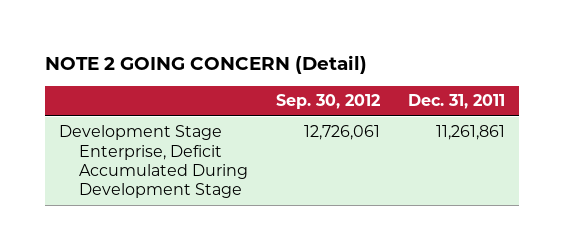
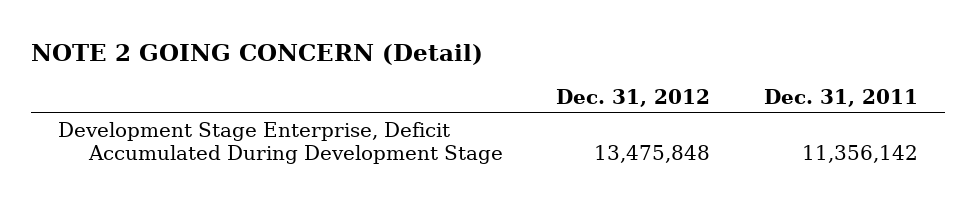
[276,94,381,110] Sep. 30, 2012 -> none
none -> [556,88,711,107] Dec. 31, 2012
[435,125,505,141] 11,261,861 -> [802,145,919,164] 11,356,142

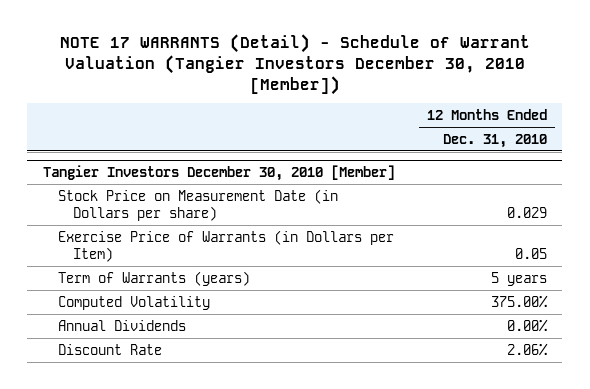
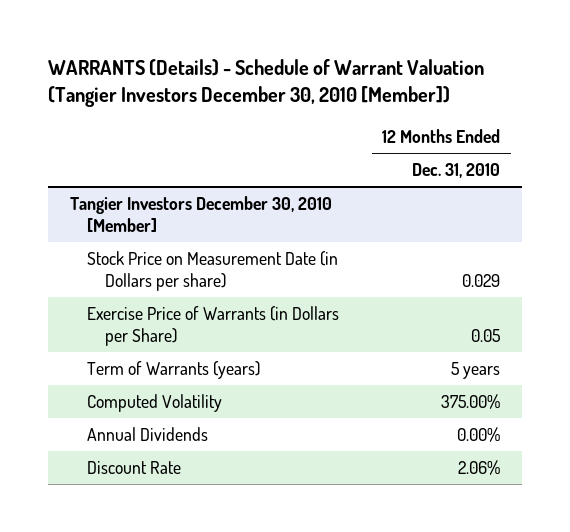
[59,34,530,95] NOTE 17 WARRANTS (Detail) - Schedule of Warrant Valuation (Tangier Investors December 30, 2010 [Member]) -> [48,59,485,108] WARRANTS (Details) - Schedule of Warrant Valuation (Tangier Investors December 30, 2010 [Member])
[58,229,395,262] Exercise Price of Warrants (in Dollars per Item) -> [87,305,340,346] Exercise Price of Warrants (in Dollars per Share)

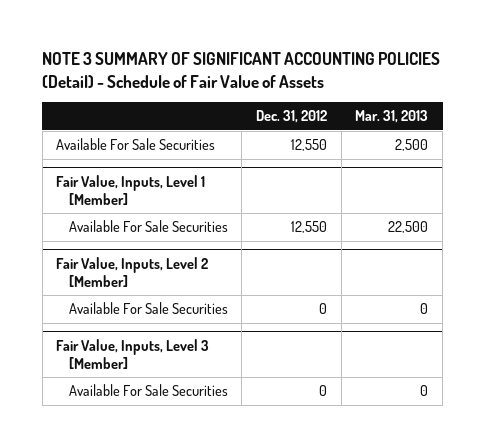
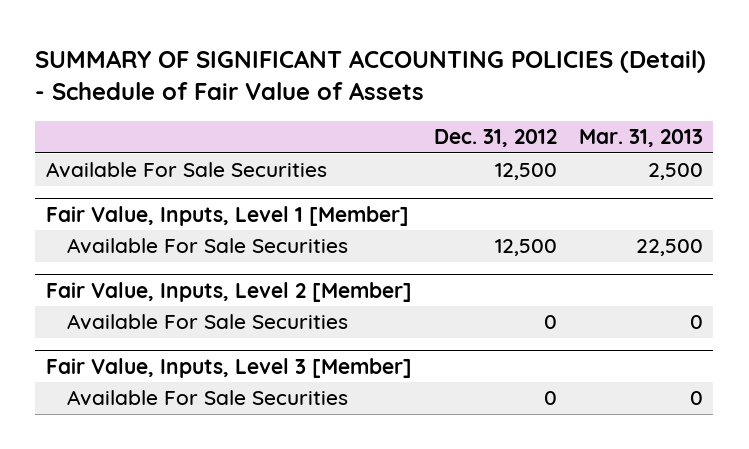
[42,51,441,88] NOTE 3 SUMMARY OF SIGNIFICANT ACCOUNTING POLICIES (Detail) - Schedule of Fair Value of Assets -> [35,49,707,101] SUMMARY OF SIGNIFICANT ACCOUNTING POLICIES (Detail) - Schedule of Fair Value of Assets
[290,139,327,152] 12,550 -> [494,163,557,181] 12,500
[290,221,327,234] 12,550 -> [494,239,557,257] 12,500

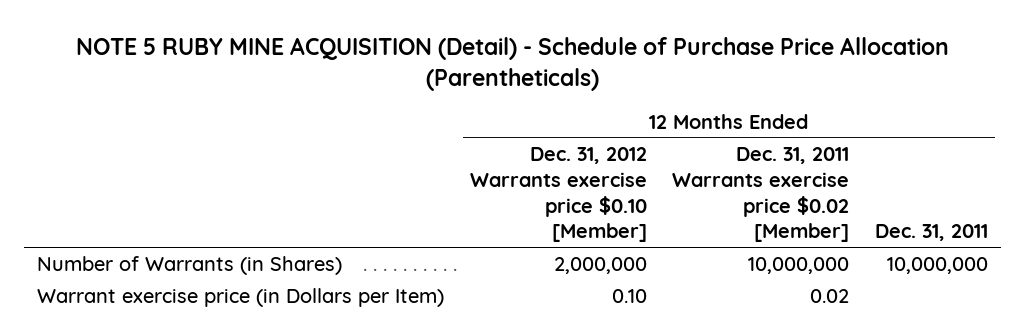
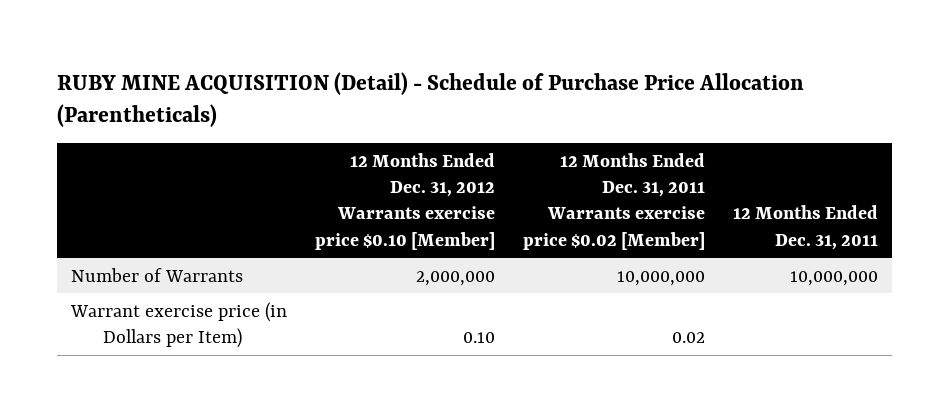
[75,36,949,91] NOTE 5 RUBY MINE ACQUISITION (Detail) - Schedule of Purchase Price Allocation (Parentheticals) -> [56,71,804,128] RUBY MINE ACQUISITION (Detail) - Schedule of Purchase Price Allocation (Parentheticals)
[36,256,342,276] Number of Warrants (in Shares) -> [70,267,243,282] Number of Warrants

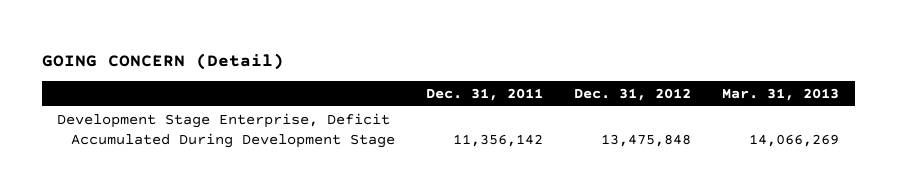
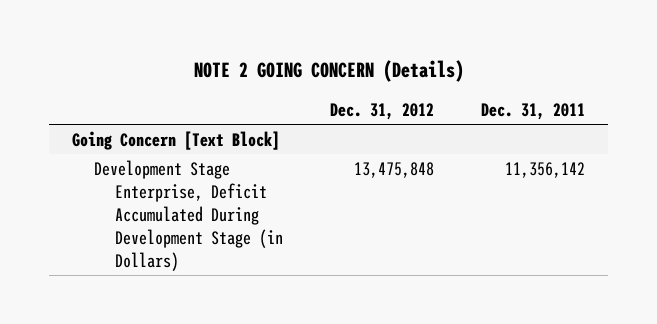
[41,52,284,70] GOING CONCERN (Detail) -> [193,59,464,82] NOTE 2 GOING CONCERN (Details)
[722,88,840,102] Mar. 31, 2013 -> none
none -> [72,130,281,150] Going Concern [Text Block]
[57,112,395,148] Development Stage Enterprise, Deficit Accumulated During Development Stage -> [93,159,284,271] Development Stage Enterprise, Deficit Accumulated During Development Stage (in Dollars)

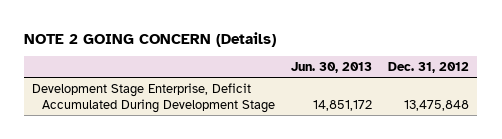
[480,102,585,120] Dec. 31, 2011 -> none
none -> [290,61,372,73] Jun. 30, 2013
[72,130,281,150] Going Concern [Text Block] -> none
[93,159,284,271] Development Stage Enterprise, Deficit Accumulated During Development Stage (in Dollars) -> [32,82,275,113] Development Stage Enterprise, Deficit Accumulated During Development Stage

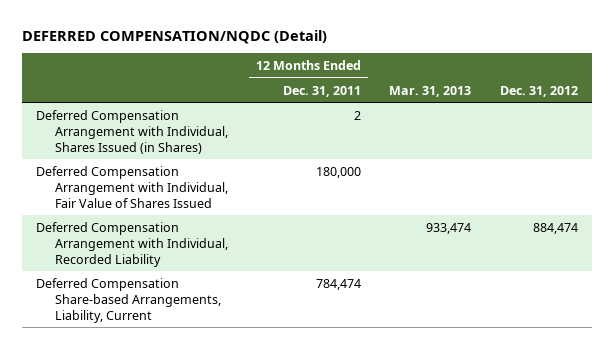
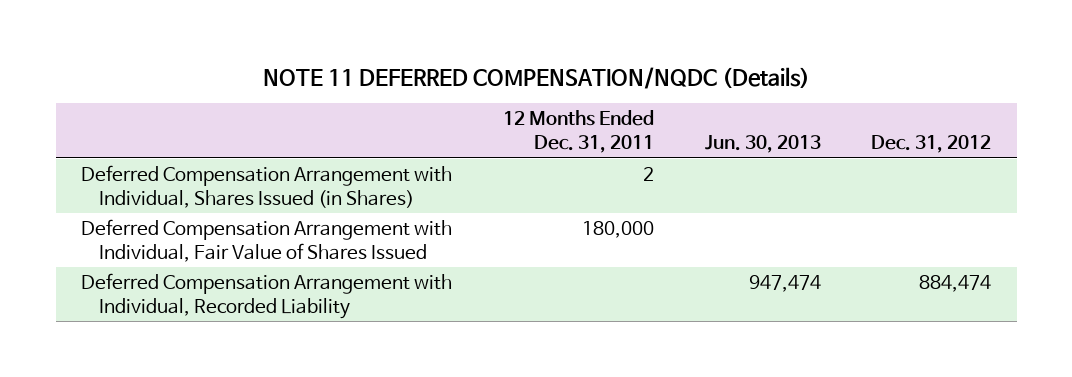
[21,29,327,44] DEFERRED COMPENSATION/NQDC (Detail) -> [263,66,811,89] NOTE 11 DEFERRED COMPENSATION/NQDC (Details)
[389,85,472,97] Mar. 31, 2013 -> none
none -> [704,135,821,154] Jun. 30, 2013
[35,277,222,323] Deferred Compensation Share-based Arrangements, Liability, Current -> none

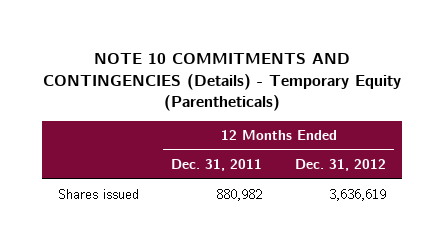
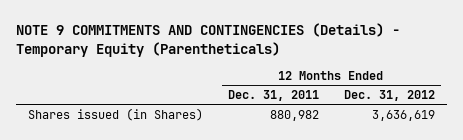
[42,52,401,112] NOTE 10 COMMITMENTS AND CONTINGENCIES (Details) - Temporary Equity (Parentheticals) -> [16,22,401,57] NOTE 9 COMMITMENTS AND CONTINGENCIES (Details) - Temporary Equity (Parentheticals)
[58,189,140,200] Shares issued -> [28,108,204,122] Shares issued (in Shares)

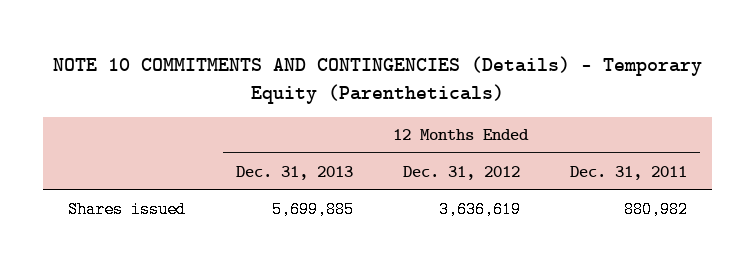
[16,22,401,57] NOTE 9 COMMITMENTS AND CONTINGENCIES (Details) - Temporary Equity (Parentheticals) -> [52,56,702,104] NOTE 10 COMMITMENTS AND CONTINGENCIES (Details) - Temporary Equity (Parentheticals)
none -> [235,165,353,180] Dec. 31, 2013
[28,108,204,122] Shares issued (in Shares) -> [68,200,187,218] Shares issued

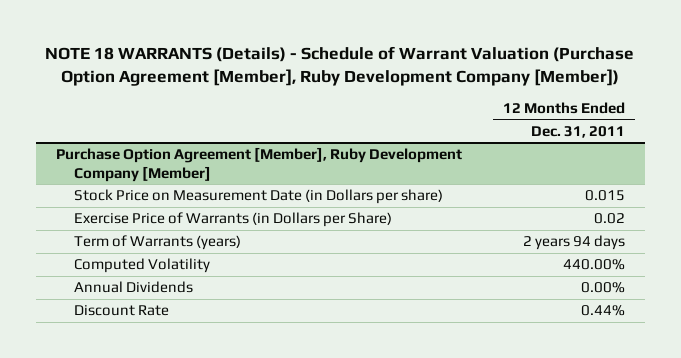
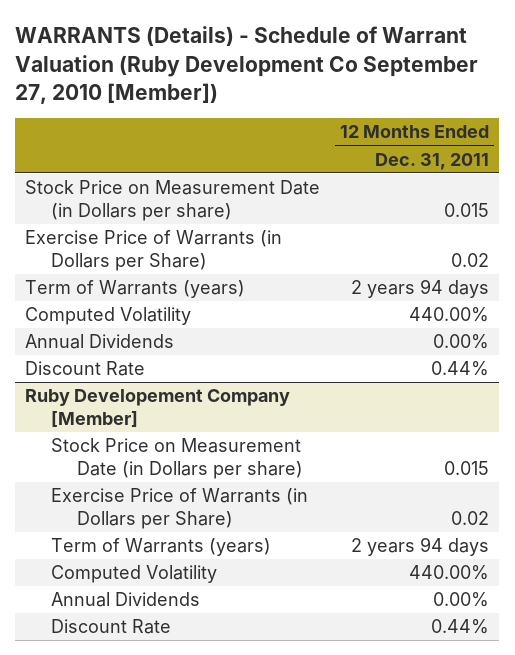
[45,45,635,87] NOTE 18 WARRANTS (Details) - Schedule of Warrant Valuation (Purchase Option Agreement [Member], Ruby Development Company [Member]) -> [15,26,479,104] WARRANTS (Details) - Schedule of Warrant Valuation (Ruby Development Co September 27, 2010 [Member])
[56,147,463,182] Purchase Option Agreement [Member], Ruby Development Company [Member] -> none
none -> [25,389,291,429] Ruby Developement Company [Member]
none -> [51,438,304,480] Stock Price on Measurement Date (in Dollars per share)
none -> [51,488,309,530] Exercise Price of Warrants (in Dollars per Share)
none -> [51,538,272,557] Term of Warrants (years)
none -> [51,565,218,584] Computed Volatility
none -> [51,592,201,608] Annual Dividends
none -> [51,619,172,635] Discount Rate

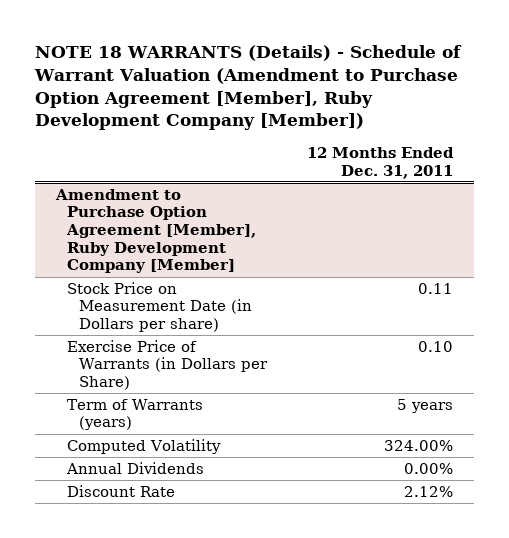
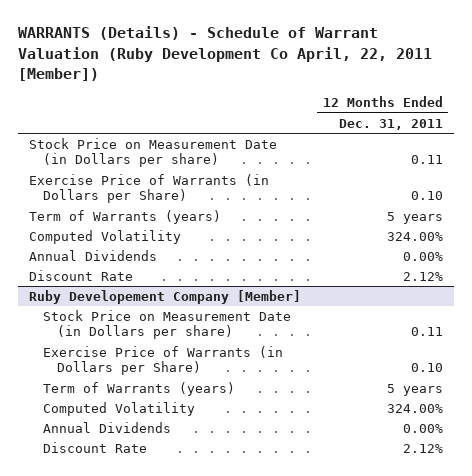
[34,45,463,131] NOTE 18 WARRANTS (Details) - Schedule of Warrant Valuation (Amendment to Purchase Option Agreement [Member], Ruby Development Company [Member]) -> [17,26,432,82] WARRANTS (Details) - Schedule of Warrant Valuation (Ruby Development Co April, 22, 2011 [Member])
[54,188,257,274] Amendment to Purchase Option Agreement [Member], Ruby Development Company [Member] -> none
none -> [28,289,301,304] Ruby Developement Company [Member]
none -> [42,309,291,340] Stock Price on Measurement Date (in Dollars per share)
none -> [42,345,283,376] Exercise Price of Warrants (in Dollars per Share)
none -> [42,381,235,396] Term of Warrants (years)
none -> [42,401,195,416] Computed Volatility
none -> [42,421,171,433] Annual Dividends
none -> [42,441,147,453] Discount Rate

